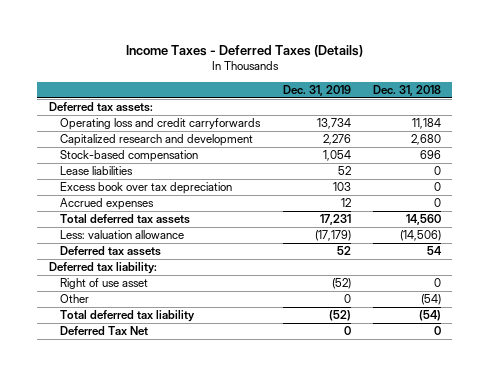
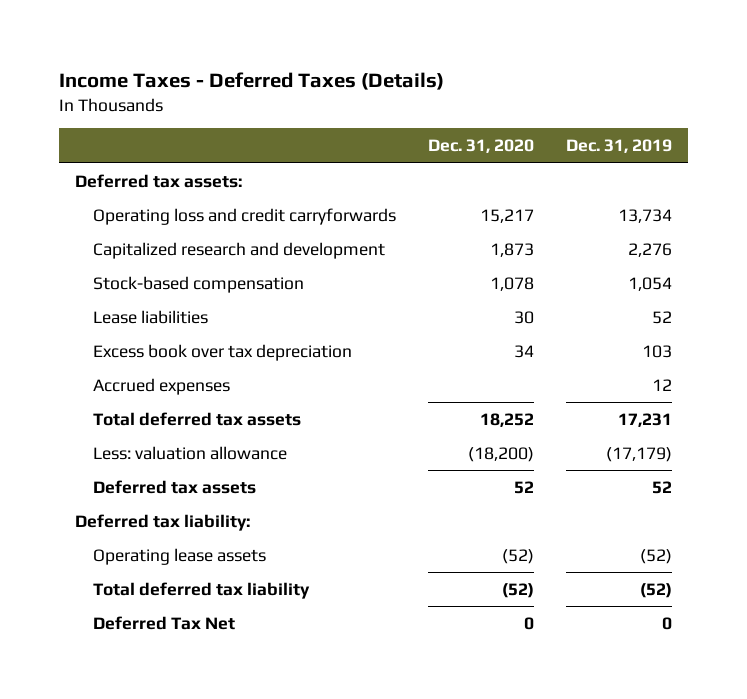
[373,85,442,97] Dec. 31, 2018 -> none
none -> [427,139,534,154] Dec. 31, 2020
[60,278,149,290] Right of use asset -> none
[60,294,90,304] Other -> none
none -> [92,547,266,565] Operating lease assets

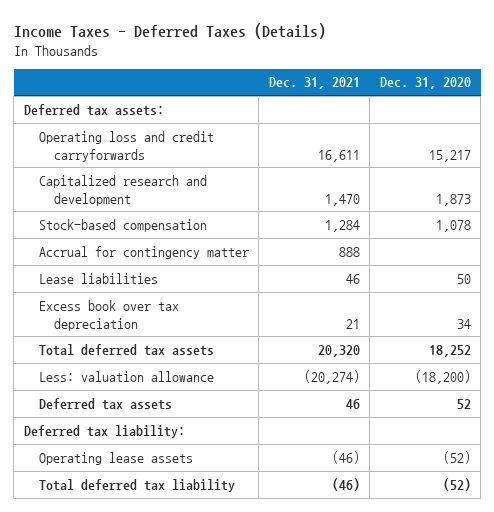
[566,139,673,154] Dec. 31, 2019 -> none
none -> [268,77,360,90] Dec. 31, 2021
none -> [39,245,250,259] Accrual for contingency matter
[513,310,534,324] 30 -> [456,273,471,284] 50
[92,377,230,395] Accrued expenses -> none
[92,615,235,630] Deferred Tax Net -> none

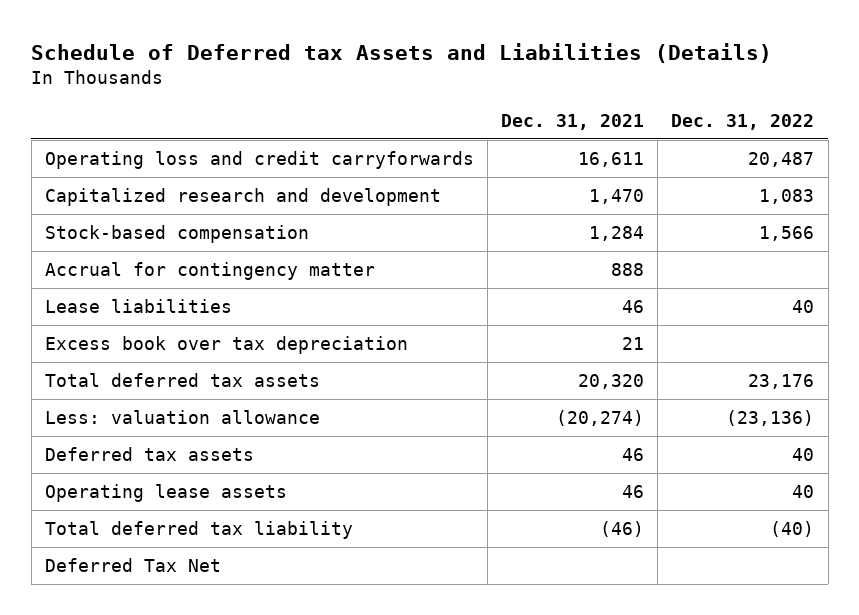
[13,22,326,39] Income Taxes - Deferred Taxes (Details) -> [31,42,773,63] Schedule of Deferred tax Assets and Liabilities (Details)
[379,77,471,90] Dec. 31, 2020 -> none
none -> [671,114,815,131] Dec. 31, 2022
[23,103,164,116] Deferred tax assets: -> none
[23,424,185,438] Deferred tax liability: -> none
[331,450,360,464] (46) -> [622,484,645,498] 46
none -> [44,557,221,572] Deferred Tax Net

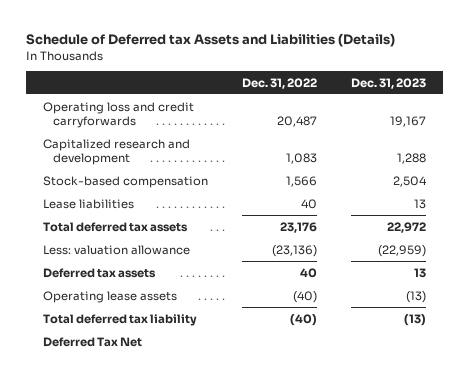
[501,114,645,131] Dec. 31, 2021 -> none
none -> [351,77,427,89] Dec. 31, 2023
[44,261,375,280] Accrual for contingency matter -> none
[44,335,408,354] Excess book over tax depreciation -> none
[792,484,815,498] 40 -> [293,290,318,303] (40)

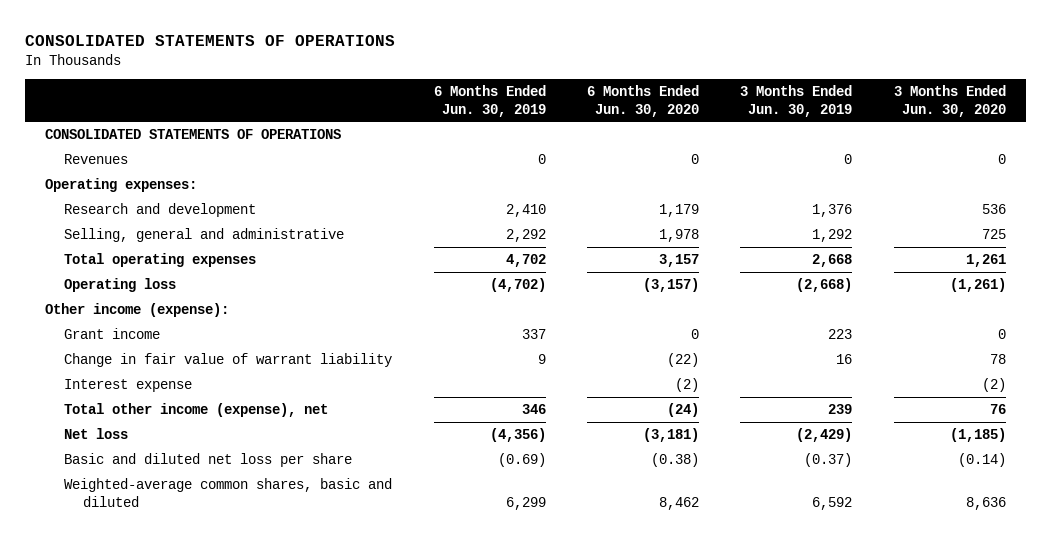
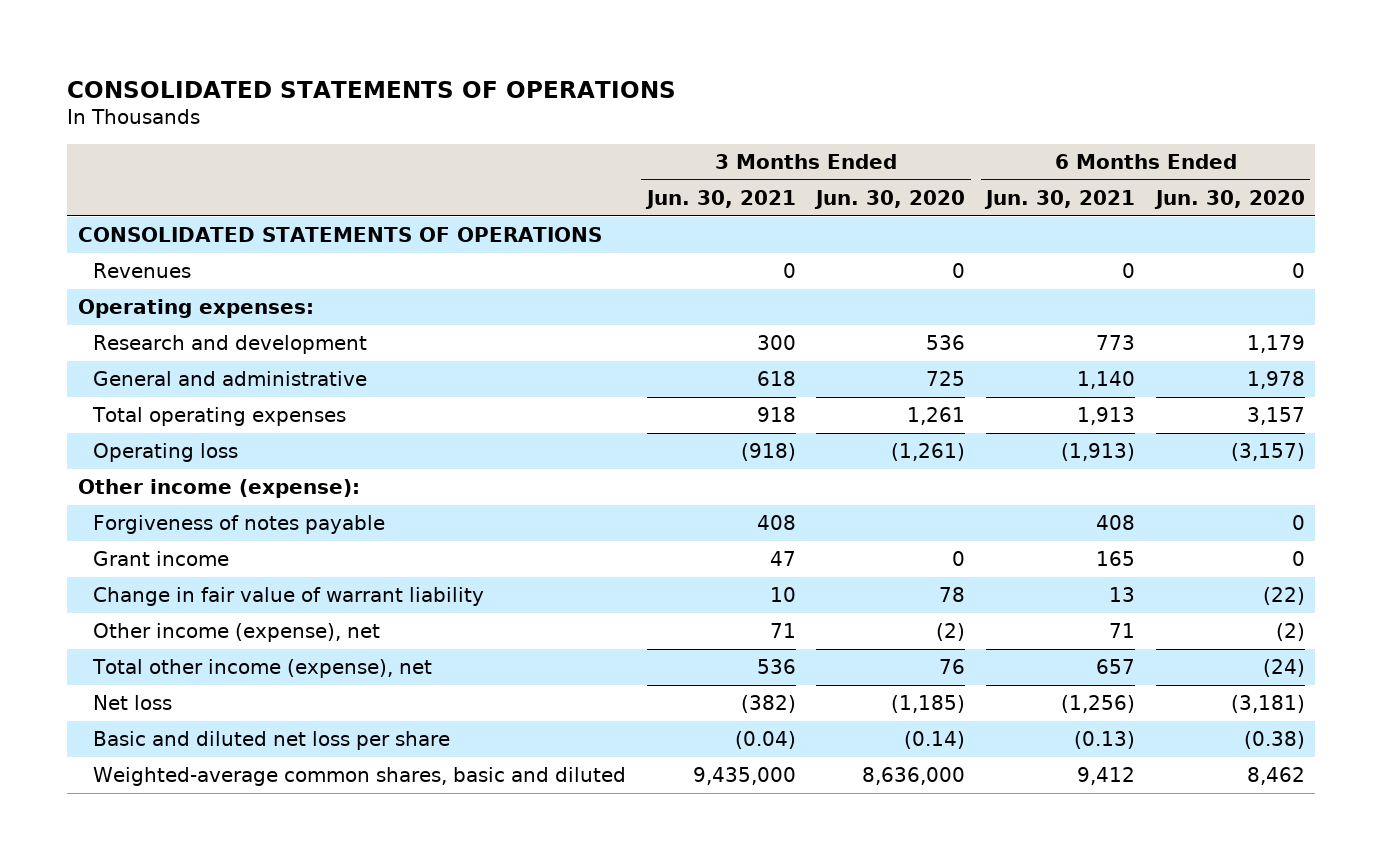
[433,84,546,117] 6 Months Ended Jun. 30, 2019 -> none
[740,84,853,117] 3 Months Ended Jun. 30, 2019 -> none
none -> [644,189,796,209] Jun. 30, 2021
none -> [984,189,1136,209] Jun. 30, 2021
[64,227,345,242] Selling, general and administrative -> [92,371,367,387] General and administrative
none -> [92,515,385,535] Forgiveness of notes payable
[64,378,193,392] Interest expense -> none
none -> [92,623,380,643] Other income (expense), net
[965,496,1006,510] 8,636 -> [862,767,966,786] 8,636,000

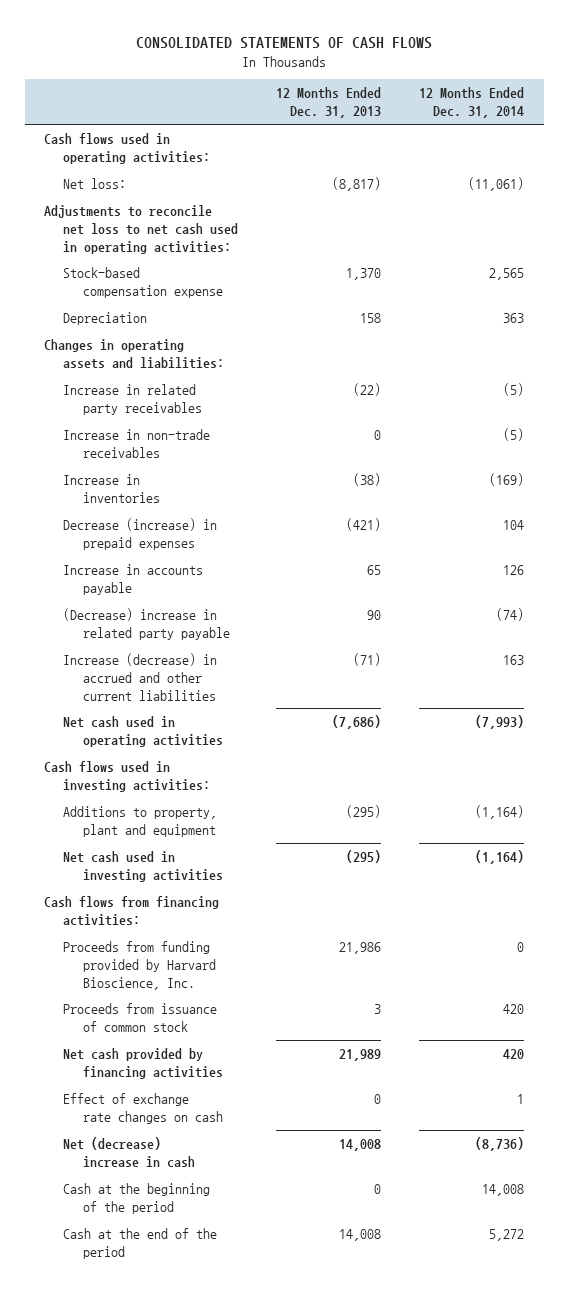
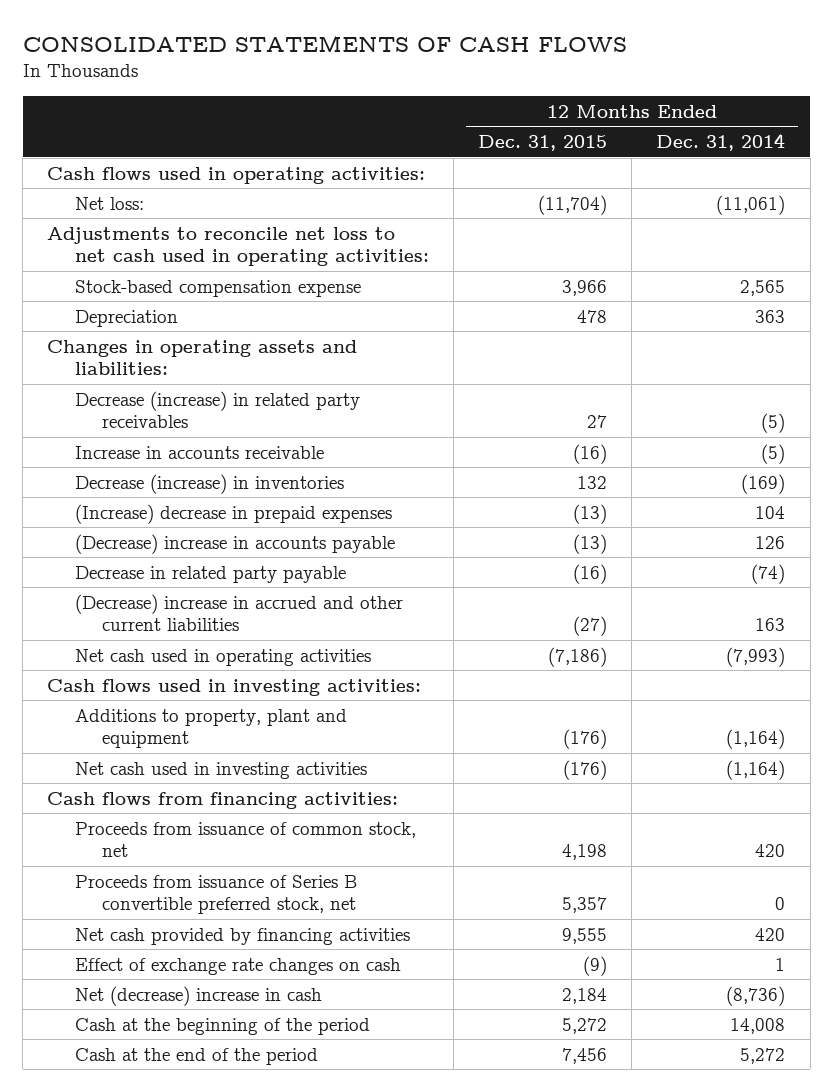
[276,87,382,119] 12 Months Ended Dec. 31, 2013 -> none
none -> [478,134,608,151] Dec. 31, 2015
[63,428,211,458] Increase in non-trade receivables -> none
[63,383,202,415] Increase in related party receivables -> [74,390,360,429] Decrease (increase) in related party receivables
none -> [74,445,324,459] Increase in accounts receivable
[63,473,160,503] Increase in inventories -> [74,473,344,494] Decrease (increase) in inventories
[63,517,218,550] Decrease (increase) in prepaid expenses -> [74,503,392,524] (Increase) decrease in prepaid expenses
[63,563,204,595] Increase in accounts payable -> [74,533,395,554] (Decrease) increase in accounts payable
[63,607,230,640] (Decrease) increase in related party payable -> [74,565,346,583] Decrease in related party payable
[63,652,218,701] Increase (decrease) in accrued and other current liabilities -> [74,593,403,632] (Decrease) increase in accrued and other current liabilities
[63,940,216,990] Proceeds from funding provided by Harvard Bioscience, Inc. -> none
[63,1002,218,1032] Proceeds from issuance of common stock -> [74,821,416,858] Proceeds from issuance of common stock, net
none -> [74,874,357,915] Proceeds from issuance of Series B convertible preferred stock, net

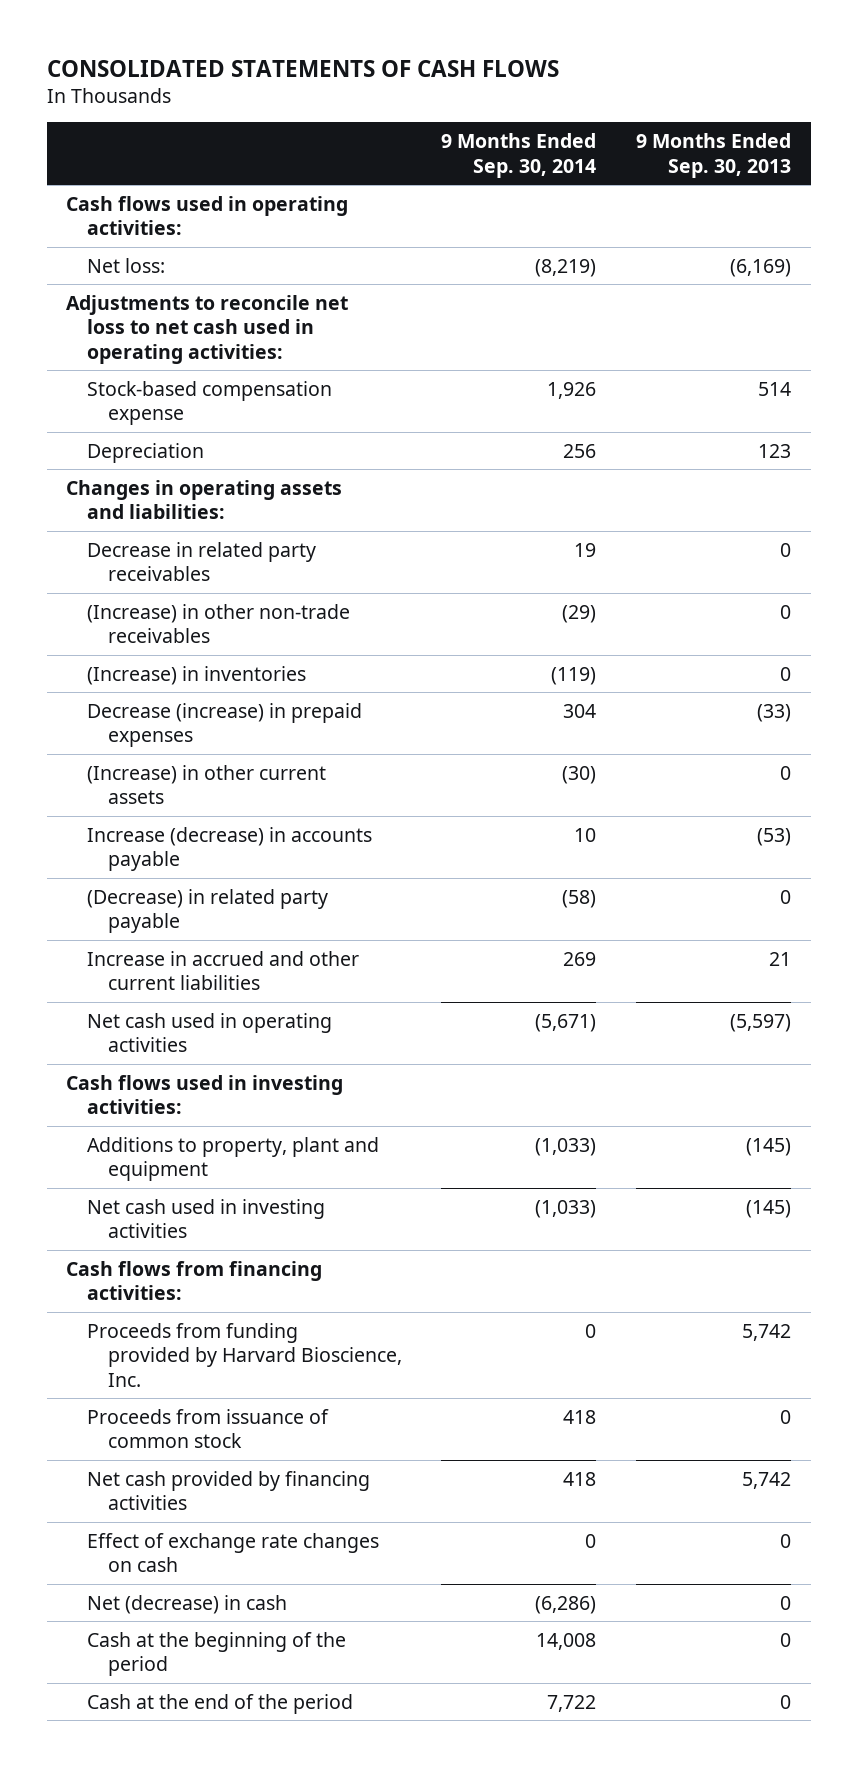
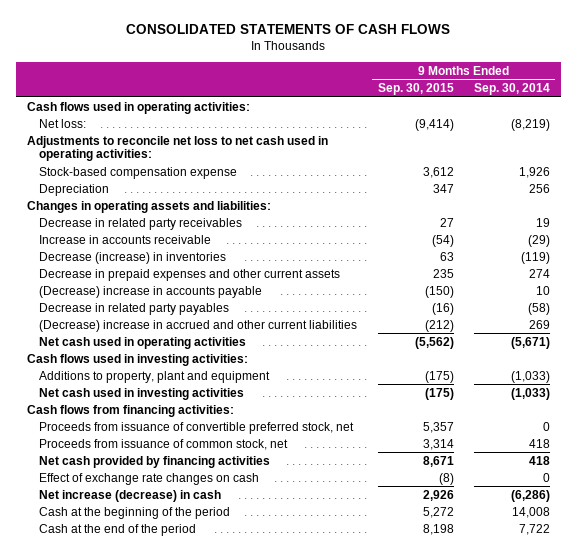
[635,133,791,178] 9 Months Ended Sep. 30, 2013 -> none
none -> [377,82,454,95] Sep. 30, 2015
[86,603,350,644] (Increase) in other non-trade receivables -> none
[86,702,362,748] Decrease (increase) in prepaid expenses -> none
[86,764,326,805] (Increase) in other current assets -> none
none -> [38,234,211,244] Increase in accounts receivable
[86,665,306,685] (Increase) in inventories -> [38,251,226,264] Decrease (increase) in inventories
none -> [38,268,340,281] Decrease in prepaid expenses and other current assets
[86,826,372,872] Increase (decrease) in accounts payable -> [38,285,262,298] (Decrease) increase in accounts payable
[86,888,328,934] (Decrease) in related party payable -> [38,302,229,315] Decrease in related party payables
[86,950,359,991] Increase in accrued and other current liabilities -> [38,319,357,332] (Decrease) increase in accrued and other current liabilities
[86,1322,402,1387] Proceeds from funding provided by Harvard Bioscience, Inc. -> none
none -> [38,421,354,434] Proceeds from issuance of convertible preferred stock, net
[86,1408,329,1449] Proceeds from issuance of common stock -> [38,438,288,450] Proceeds from issuance of common stock, net
[86,1594,287,1614] Net (decrease) in cash -> [38,489,221,502] Net increase (decrease) in cash

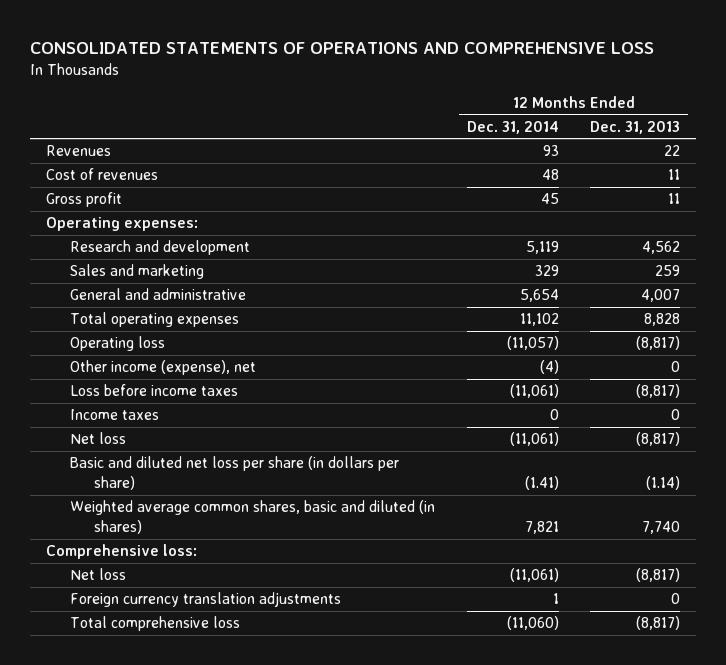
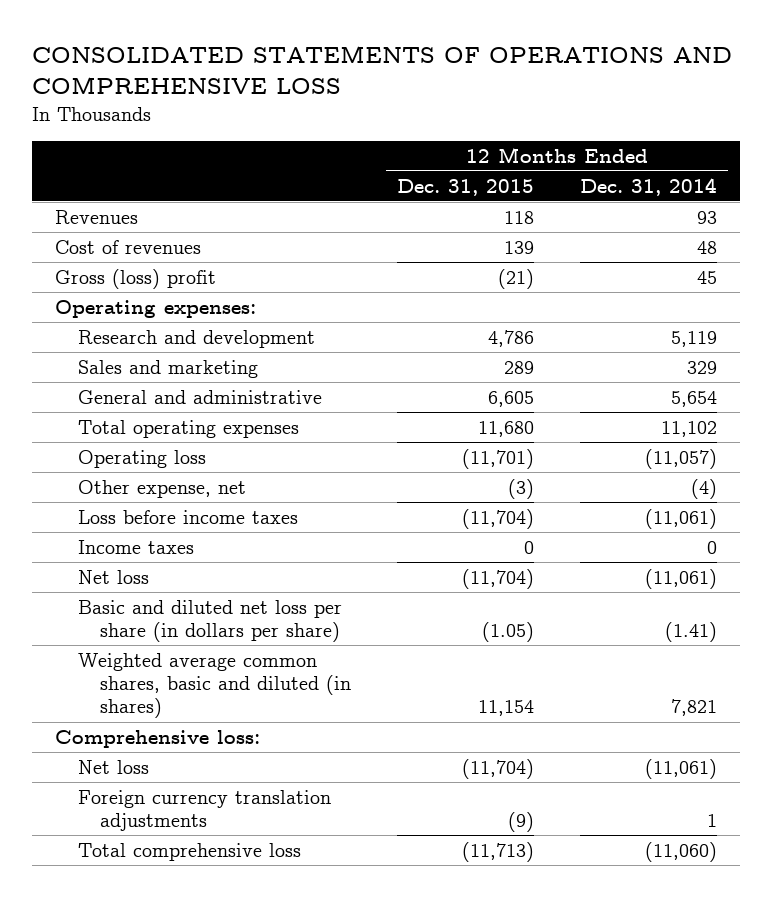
[590,120,681,134] Dec. 31, 2013 -> none
none -> [397,178,535,196] Dec. 31, 2015
[45,192,122,208] Gross profit -> [54,268,216,289] Gross (loss) profit
[69,360,256,376] Other income (expense), net -> [77,479,246,498] Other expense, net

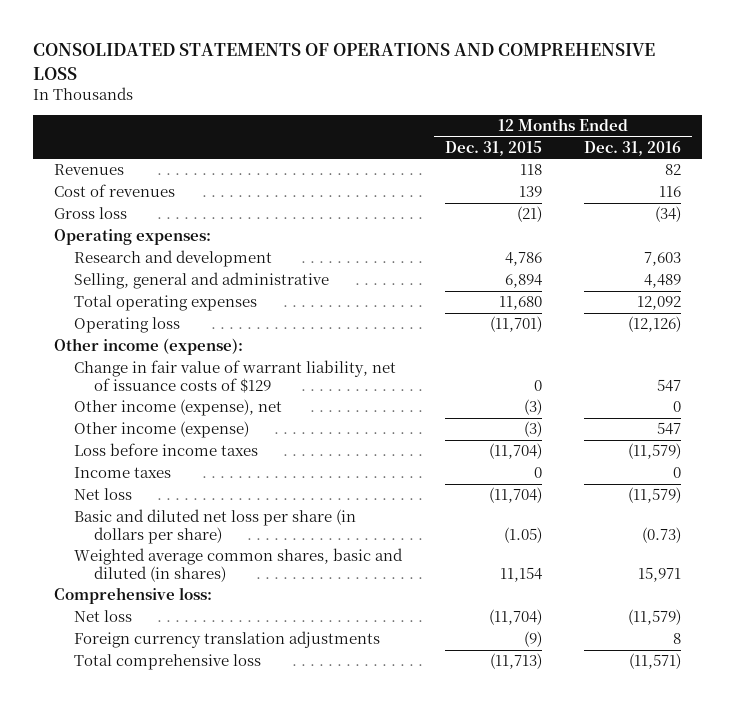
[579,177,717,196] Dec. 31, 2014 -> none
none -> [584,140,682,156] Dec. 31, 2016
[54,268,216,289] Gross (loss) profit -> [54,207,128,220] Gross loss
[77,359,258,378] Sales and marketing -> none
[77,389,322,404] General and administrative -> [74,272,330,290] Selling, general and administrative
[488,390,535,407] 6,605 -> [504,274,542,289] 6,894
none -> [54,338,244,356] Other income (expense):
none -> [74,360,397,393] Change in fair value of warrant liability, net of issuance costs of $129
[77,479,246,498] Other expense, net -> [74,399,283,417] Other income (expense), net
none -> [74,421,250,439] Other income (expense)

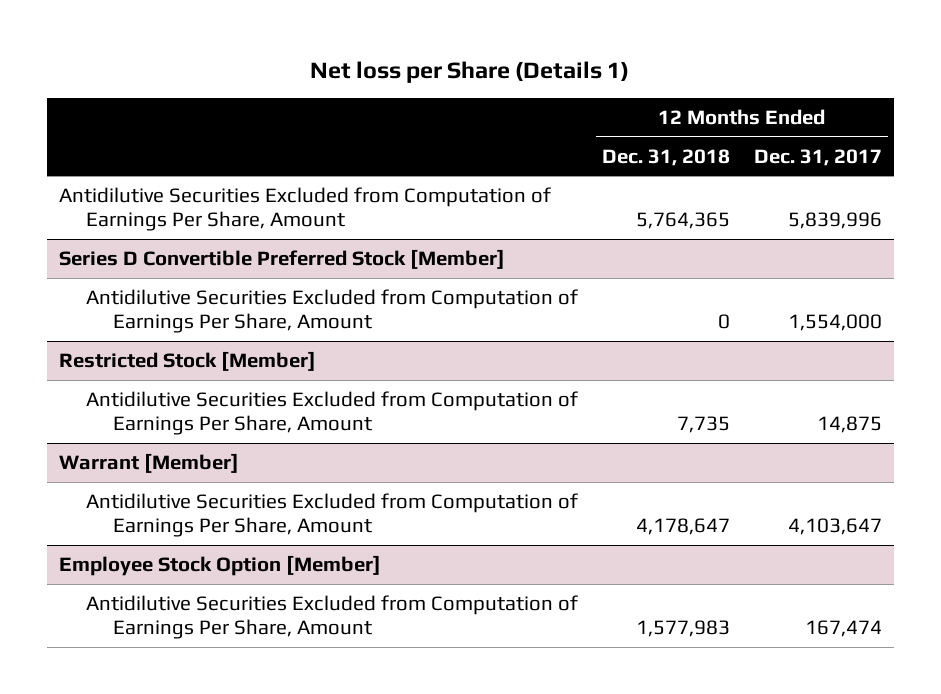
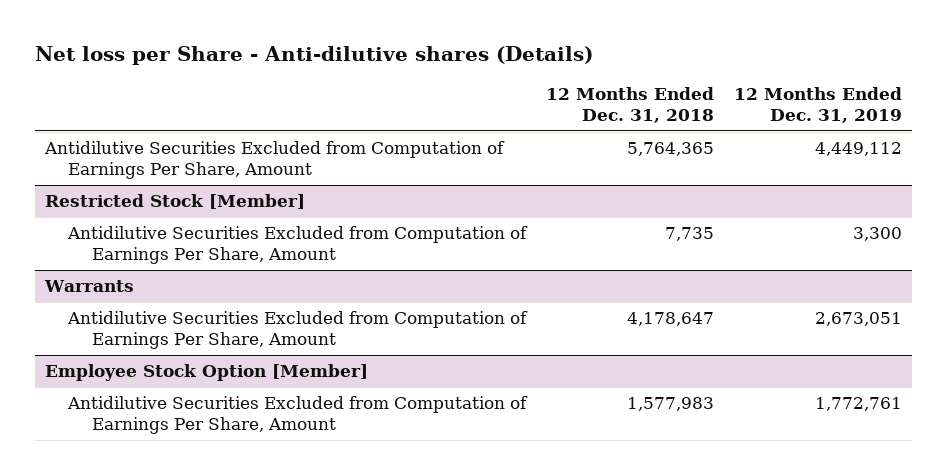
[310,61,630,84] Net loss per Share (Details 1) -> [34,46,593,66] Net loss per Share - Anti-dilutive shares (Details)
[754,148,883,166] Dec. 31, 2017 -> none
none -> [734,87,903,123] 12 Months Ended Dec. 31, 2019
[58,248,505,269] Series D Convertible Preferred Stock [Member] -> none
[85,288,578,333] Antidilutive Securities Excluded from Computation of Earnings Per Share, Amount -> none
[58,452,239,473] Warrant [Member] -> [43,280,134,293] Warrants

